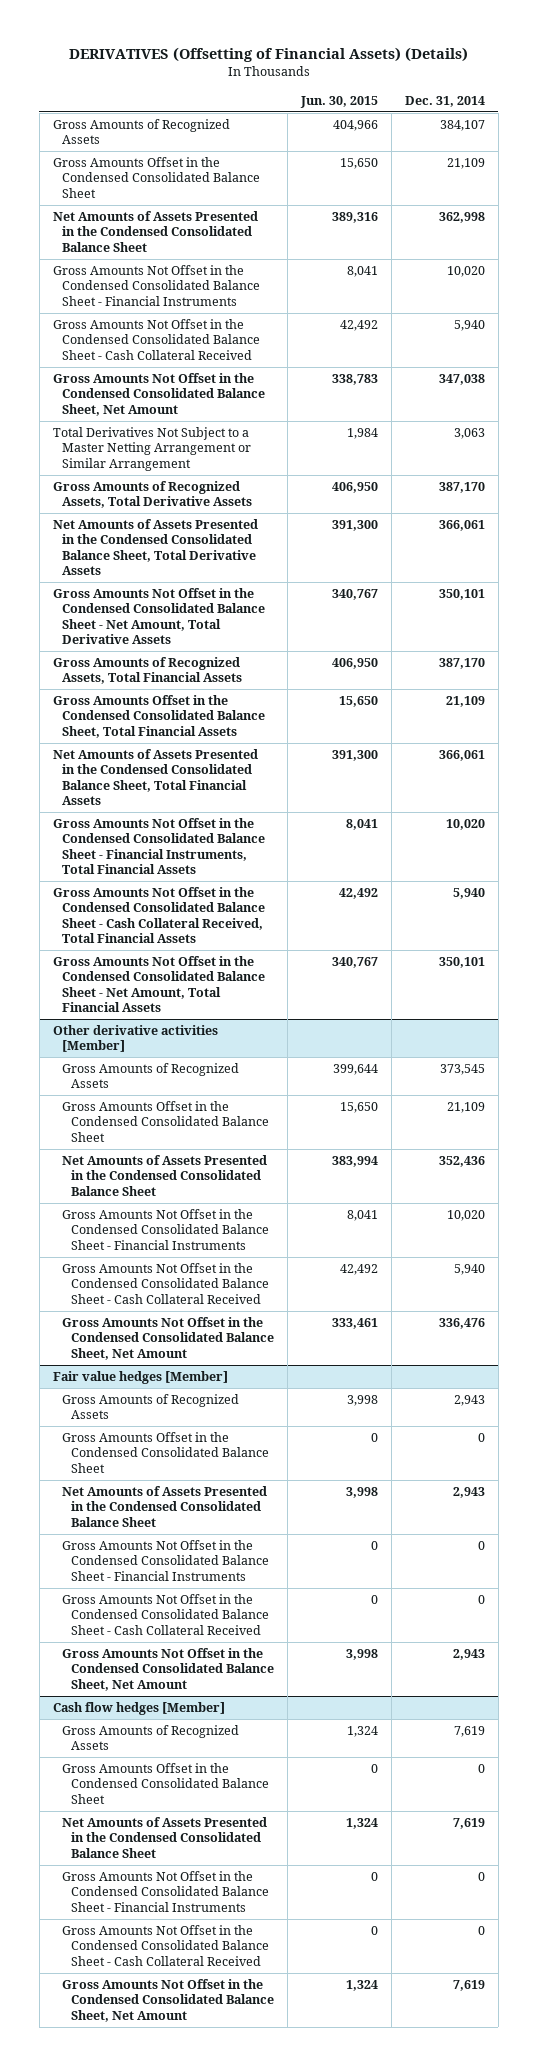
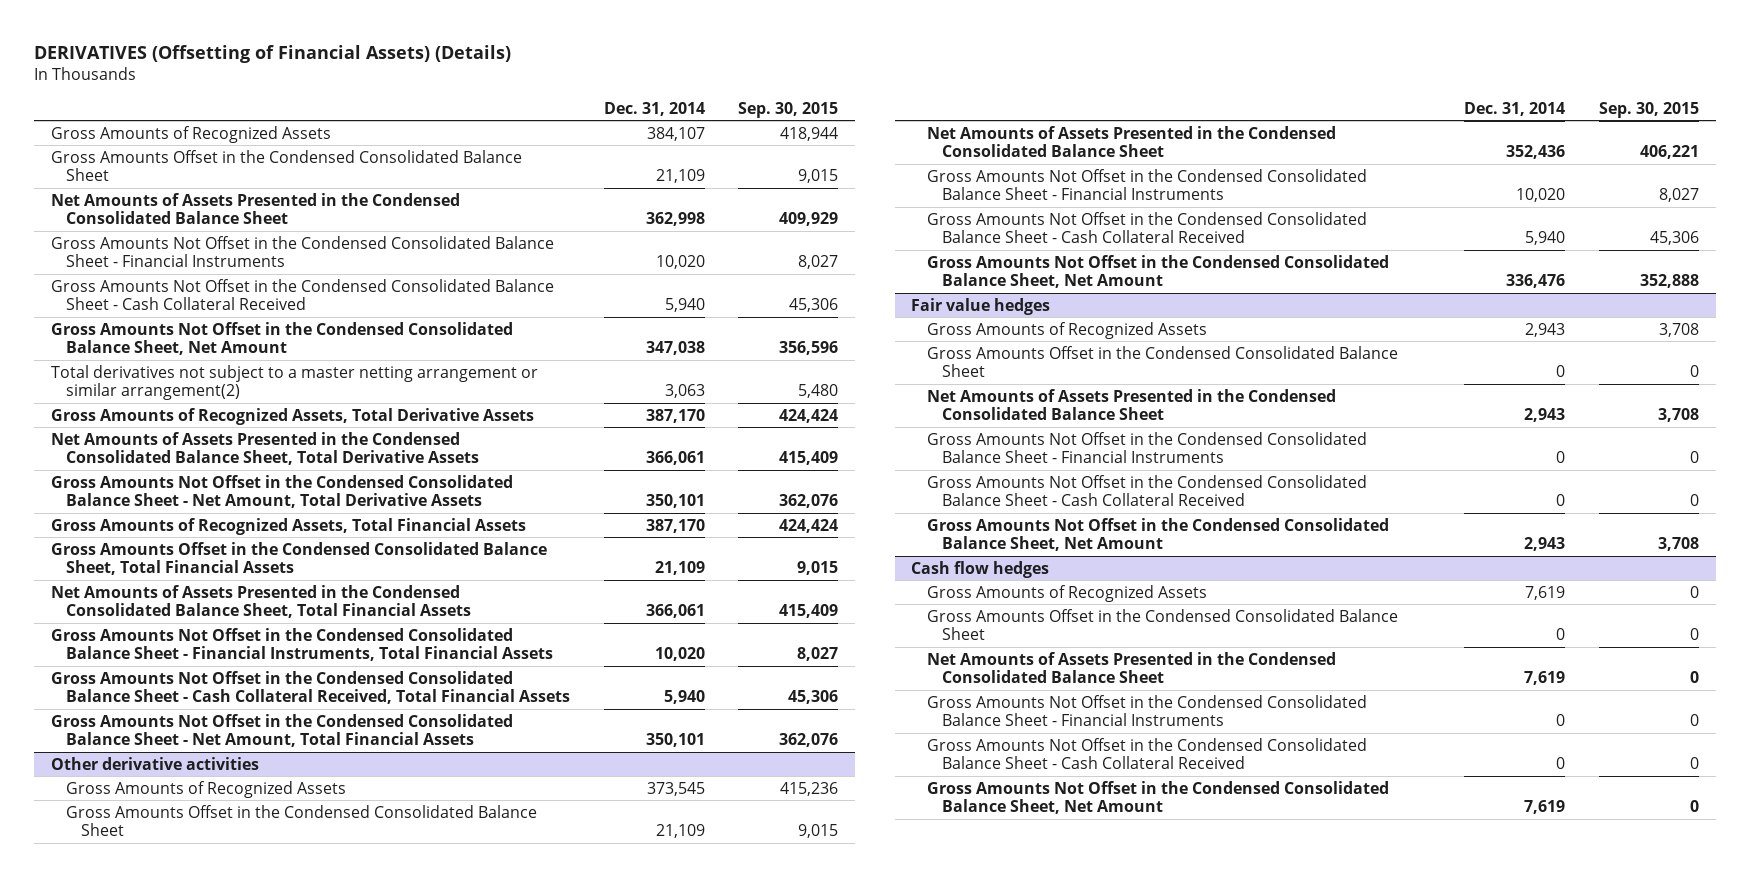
[300,95,379,108] Jun. 30, 2015 -> none
none -> [738,101,839,118] Sep. 30, 2015
[52,427,251,471] Total Derivatives Not Subject to a Master Netting Arrangement or Similar Arrangement -> [51,364,539,401] Total derivatives not subject to a master netting arrangement or similar arrangement(2)
[52,1025,218,1053] Other derivative activities [Member] -> [51,756,260,770] Other derivative activities
[52,1371,228,1385] Fair value hedges [Member] -> [911,297,1051,315] Fair value hedges
[52,1702,225,1716] Cash flow hedges [Member] -> [911,560,1050,578] Cash flow hedges

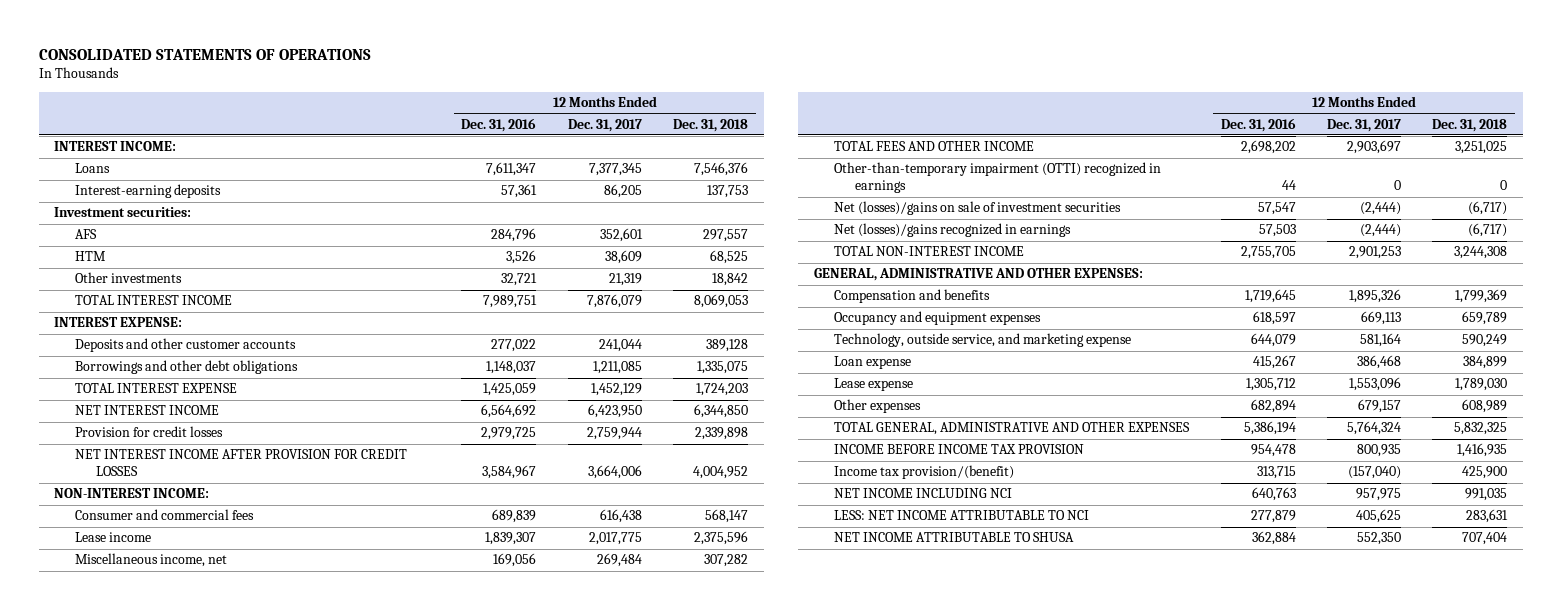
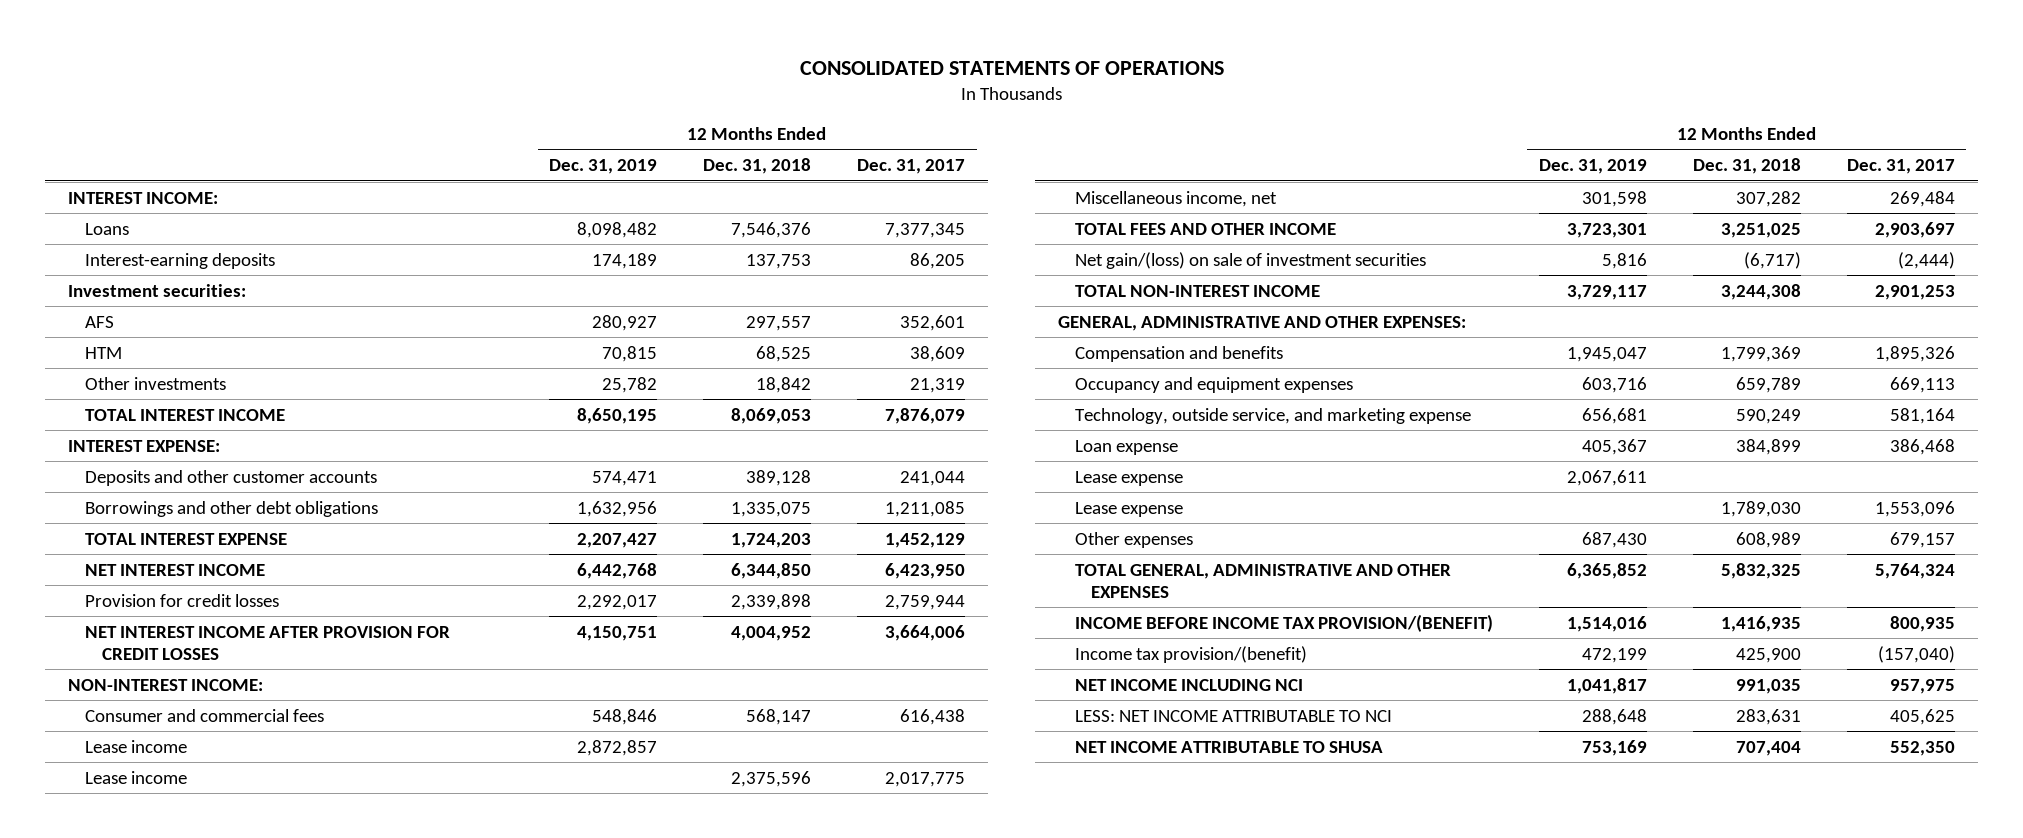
[461,117,537,132] Dec. 31, 2016 -> none
none -> [549,159,658,175] Dec. 31, 2019
none -> [85,739,188,753] Lease income
[834,162,1162,194] Other-than-temporary impairment (OTTI) recognized in earnings -> none
[834,223,1072,238] Net (losses)/gains recognized in earnings -> none
[834,201,1122,216] Net (losses)/gains on sale of investment securities -> [1074,251,1426,269] Net gain/(loss) on sale of investment securities
none -> [1074,470,1183,486] Lease expense
[834,444,1085,455] INCOME BEFORE INCOME TAX PROVISION -> [1074,613,1493,632] INCOME BEFORE INCOME TAX PROVISION/(BENEFIT)

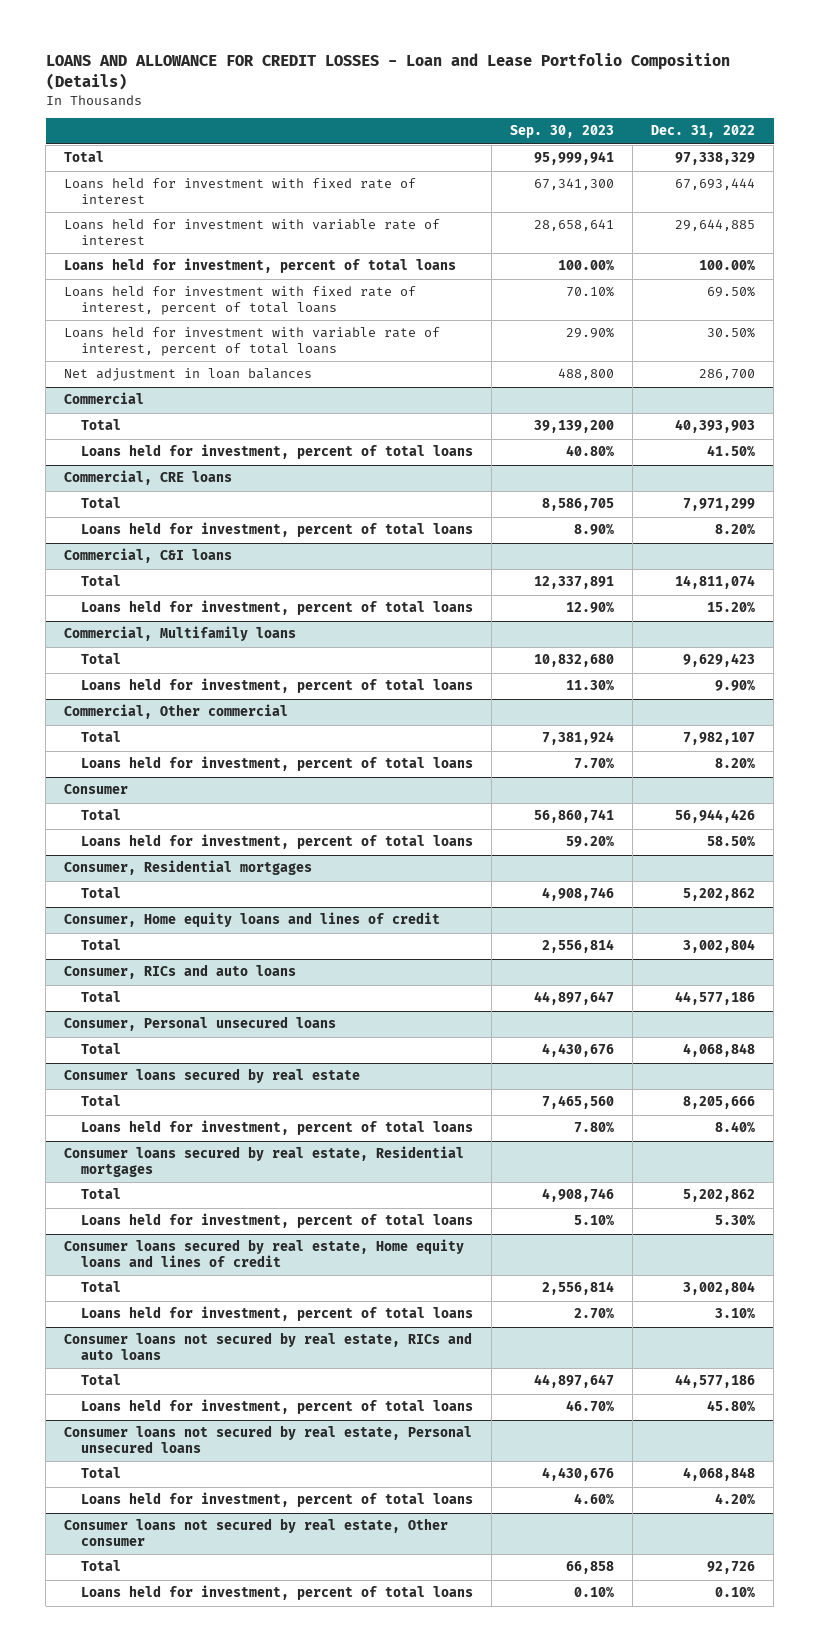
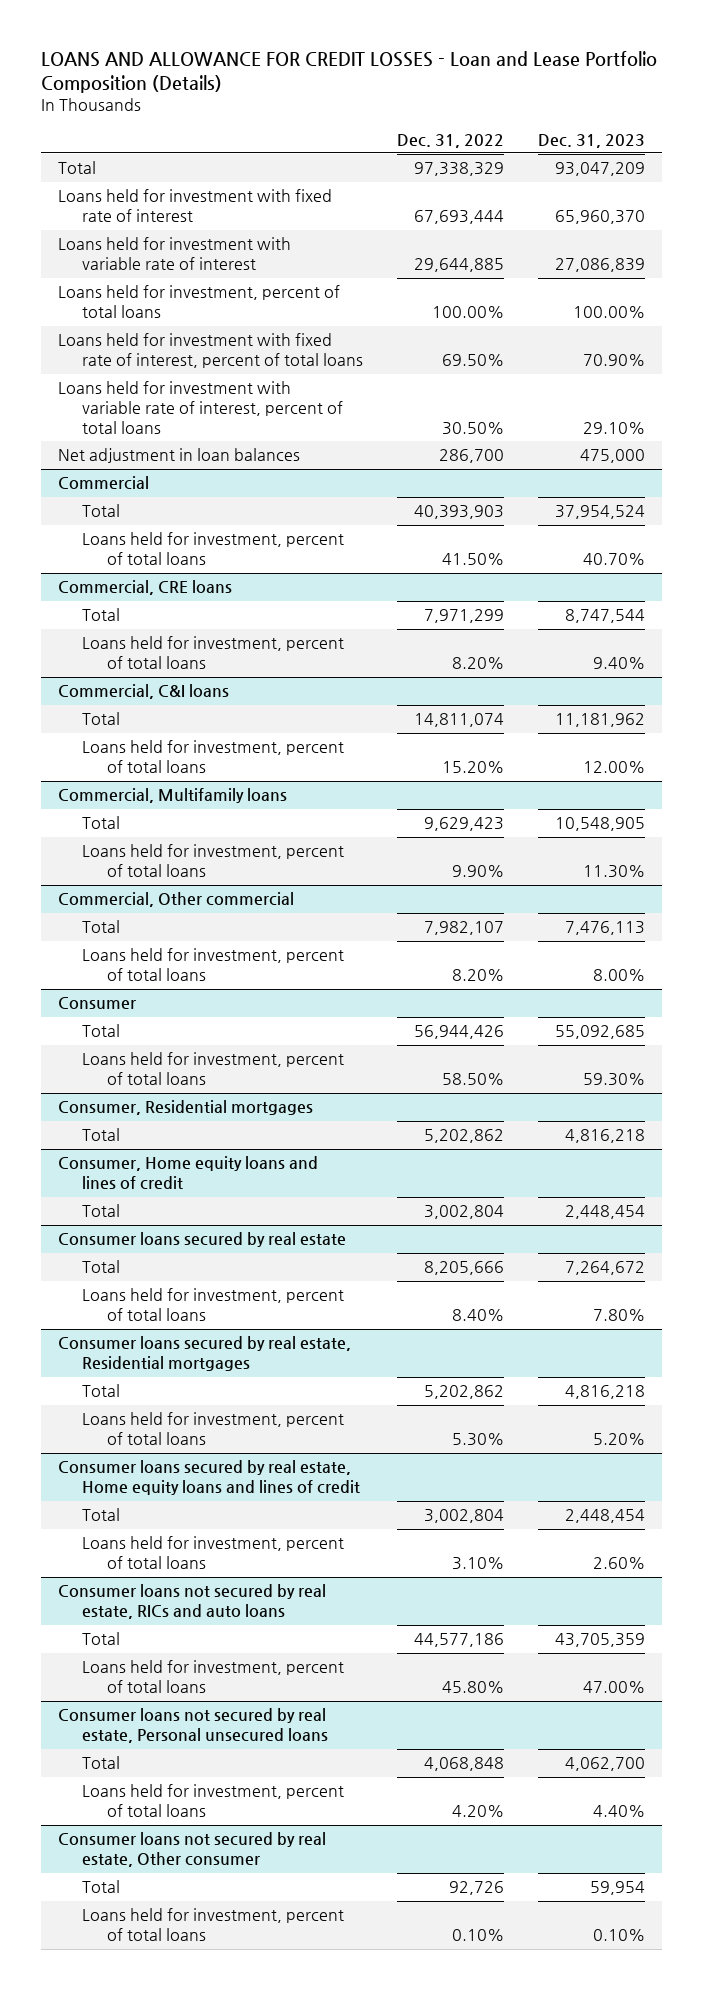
[510,125,615,139] Sep. 30, 2023 -> none
none -> [538,133,646,148] Dec. 31, 2023
[64,964,297,980] Consumer, RICs and auto loans -> none
[81,991,122,1003] Total -> none
[64,1016,337,1032] Consumer, Personal unsecured loans -> none
[81,1043,122,1055] Total -> none

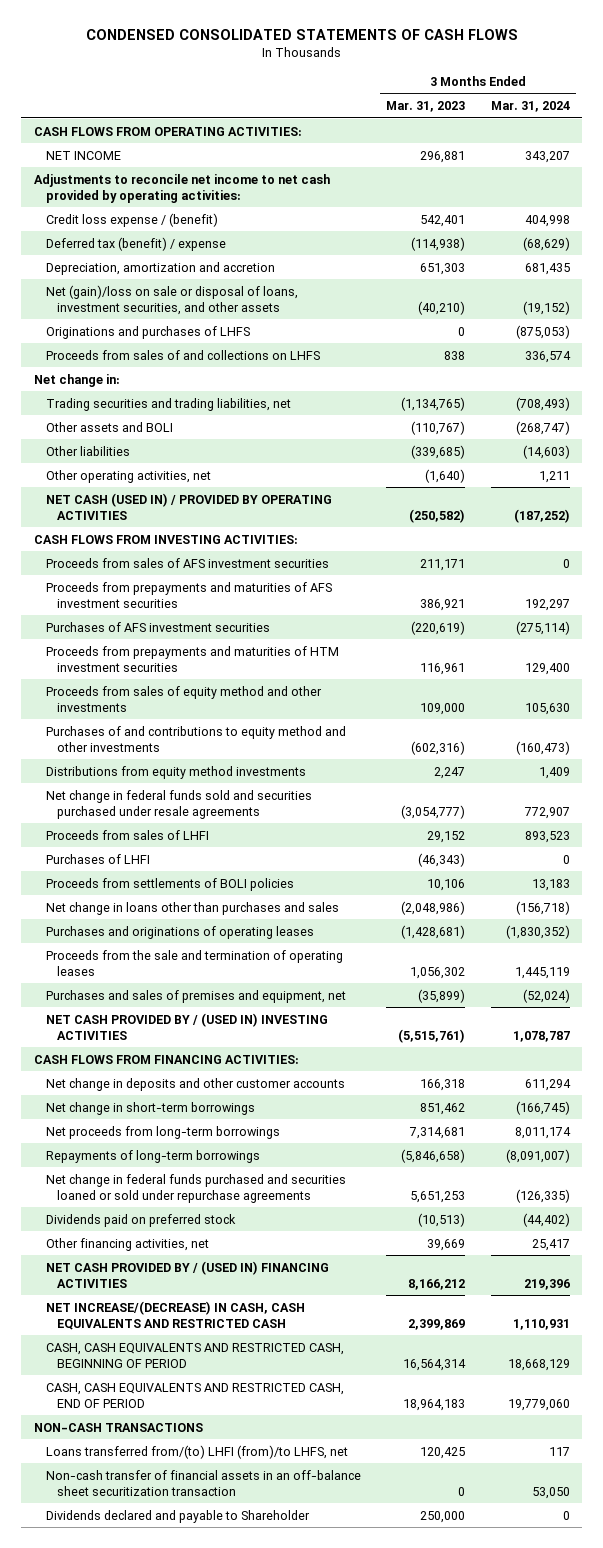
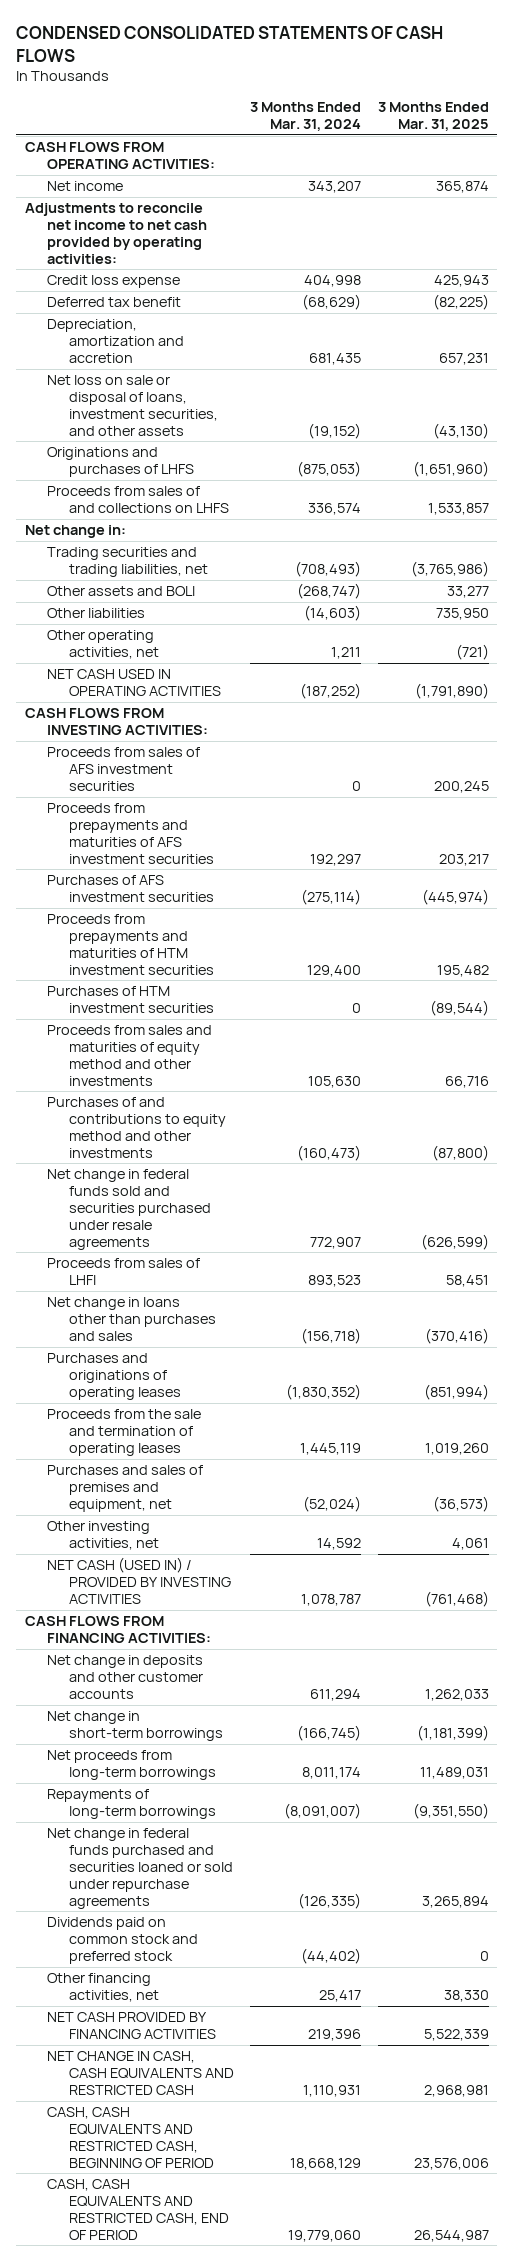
[386,101,466,113] Mar. 31, 2023 -> none
none -> [378,102,490,132] 3 Months Ended Mar. 31, 2025
[45,150,121,160] NET INCOME -> [46,181,123,192] Net income
[45,212,218,227] Credit loss expense / (benefit) -> [46,275,180,289] Credit loss expense
[45,236,226,251] Deferred tax (benefit) / expense -> [46,297,181,308] Deferred tax benefit
[45,284,298,315] Net (gain)/loss on sale or disposal of loans, investment securities, and other assets -> [46,375,218,436] Net loss on sale or disposal of loans, investment securities, and other assets
[45,492,332,520] NET CASH (USED IN) / PROVIDED BY OPERATING ACTIVITIES -> [46,669,221,697] NET CASH USED IN OPERATING ACTIVITIES
none -> [46,986,214,1014] Purchases of HTM investment securities
[45,685,322,712] Proceeds from sales of equity method and other investments -> [46,1025,212,1086] Proceeds from sales and maturities of equity method and other investments
[45,765,306,779] Distributions from equity method investments -> none
[45,853,150,864] Purchases of LHFI -> none
[45,877,294,891] Proceeds from settlements of BOLI policies -> none
none -> [46,1521,159,1551] Other investing activities, net
[45,1012,328,1040] NET CASH PROVIDED BY / (USED IN) INVESTING ACTIVITIES -> [46,1557,231,1604] NET CASH (USED IN) / PROVIDED BY INVESTING ACTIVITIES
[45,1213,236,1227] Dividends paid on preferred stock -> [46,1917,198,1964] Dividends paid on common stock and preferred stock
[45,1260,329,1288] NET CASH PROVIDED BY / (USED IN) FINANCING ACTIVITIES -> [46,2012,216,2040] NET CASH PROVIDED BY FINANCING ACTIVITIES
[45,1300,305,1330] NET INCREASE/(DECREASE) IN CASH, CASH EQUIVALENTS AND RESTRICTED CASH -> [46,2051,234,2095] NET CHANGE IN CASH, CASH EQUIVALENTS AND RESTRICTED CASH
[33,1422,203,1432] NON-CASH TRANSACTIONS -> none
[45,1444,348,1459] Loans transferred from/(to) LHFI (from)/to LHFS, net -> none
[45,1469,361,1496] Non-cash transfer of financial assets in an off-balance sheet securitization transaction -> none
[45,1509,310,1523] Dividends declared and payable to Shareholder -> none

